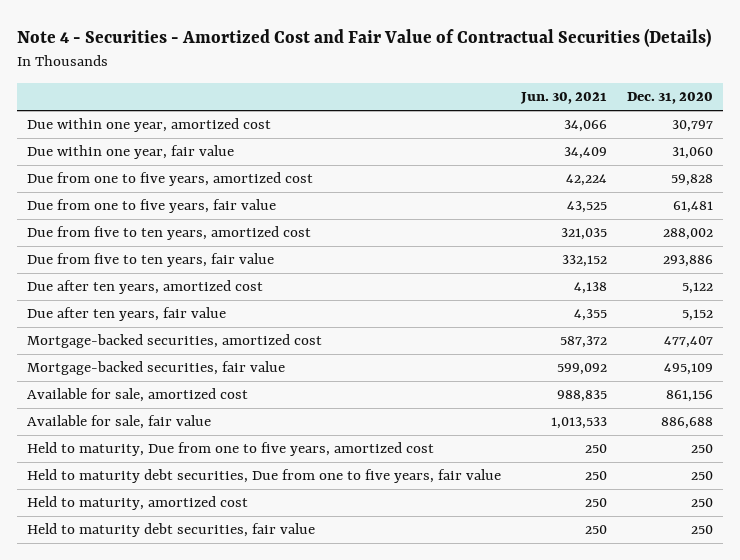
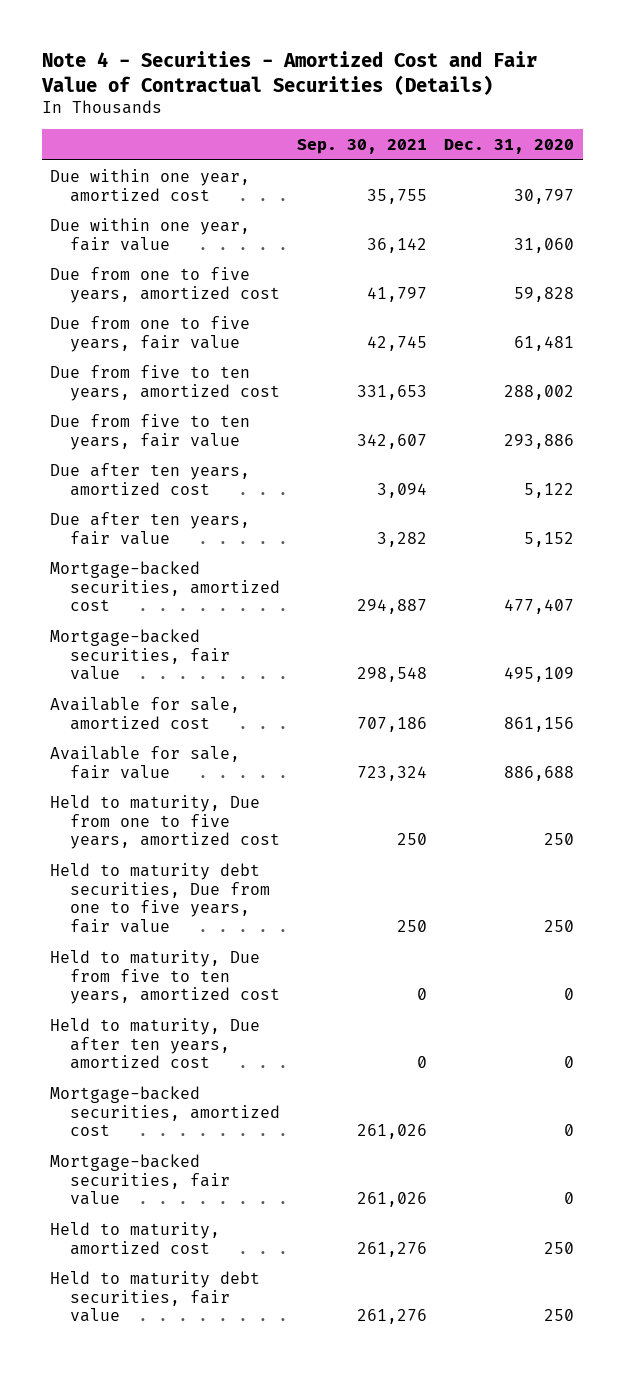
[520,92,608,105] Jun. 30, 2021 -> none
none -> [296,139,427,155] Sep. 30, 2021
none -> [50,949,280,1005] Held to maturity, Due from five to ten years, amortized cost
none -> [50,1017,261,1070] Held to maturity, Due after ten years, amortized cost
none -> [50,1085,280,1137] Mortgage-backed securities, amortized cost
none -> [50,1153,230,1206] Mortgage-backed securities, fair value

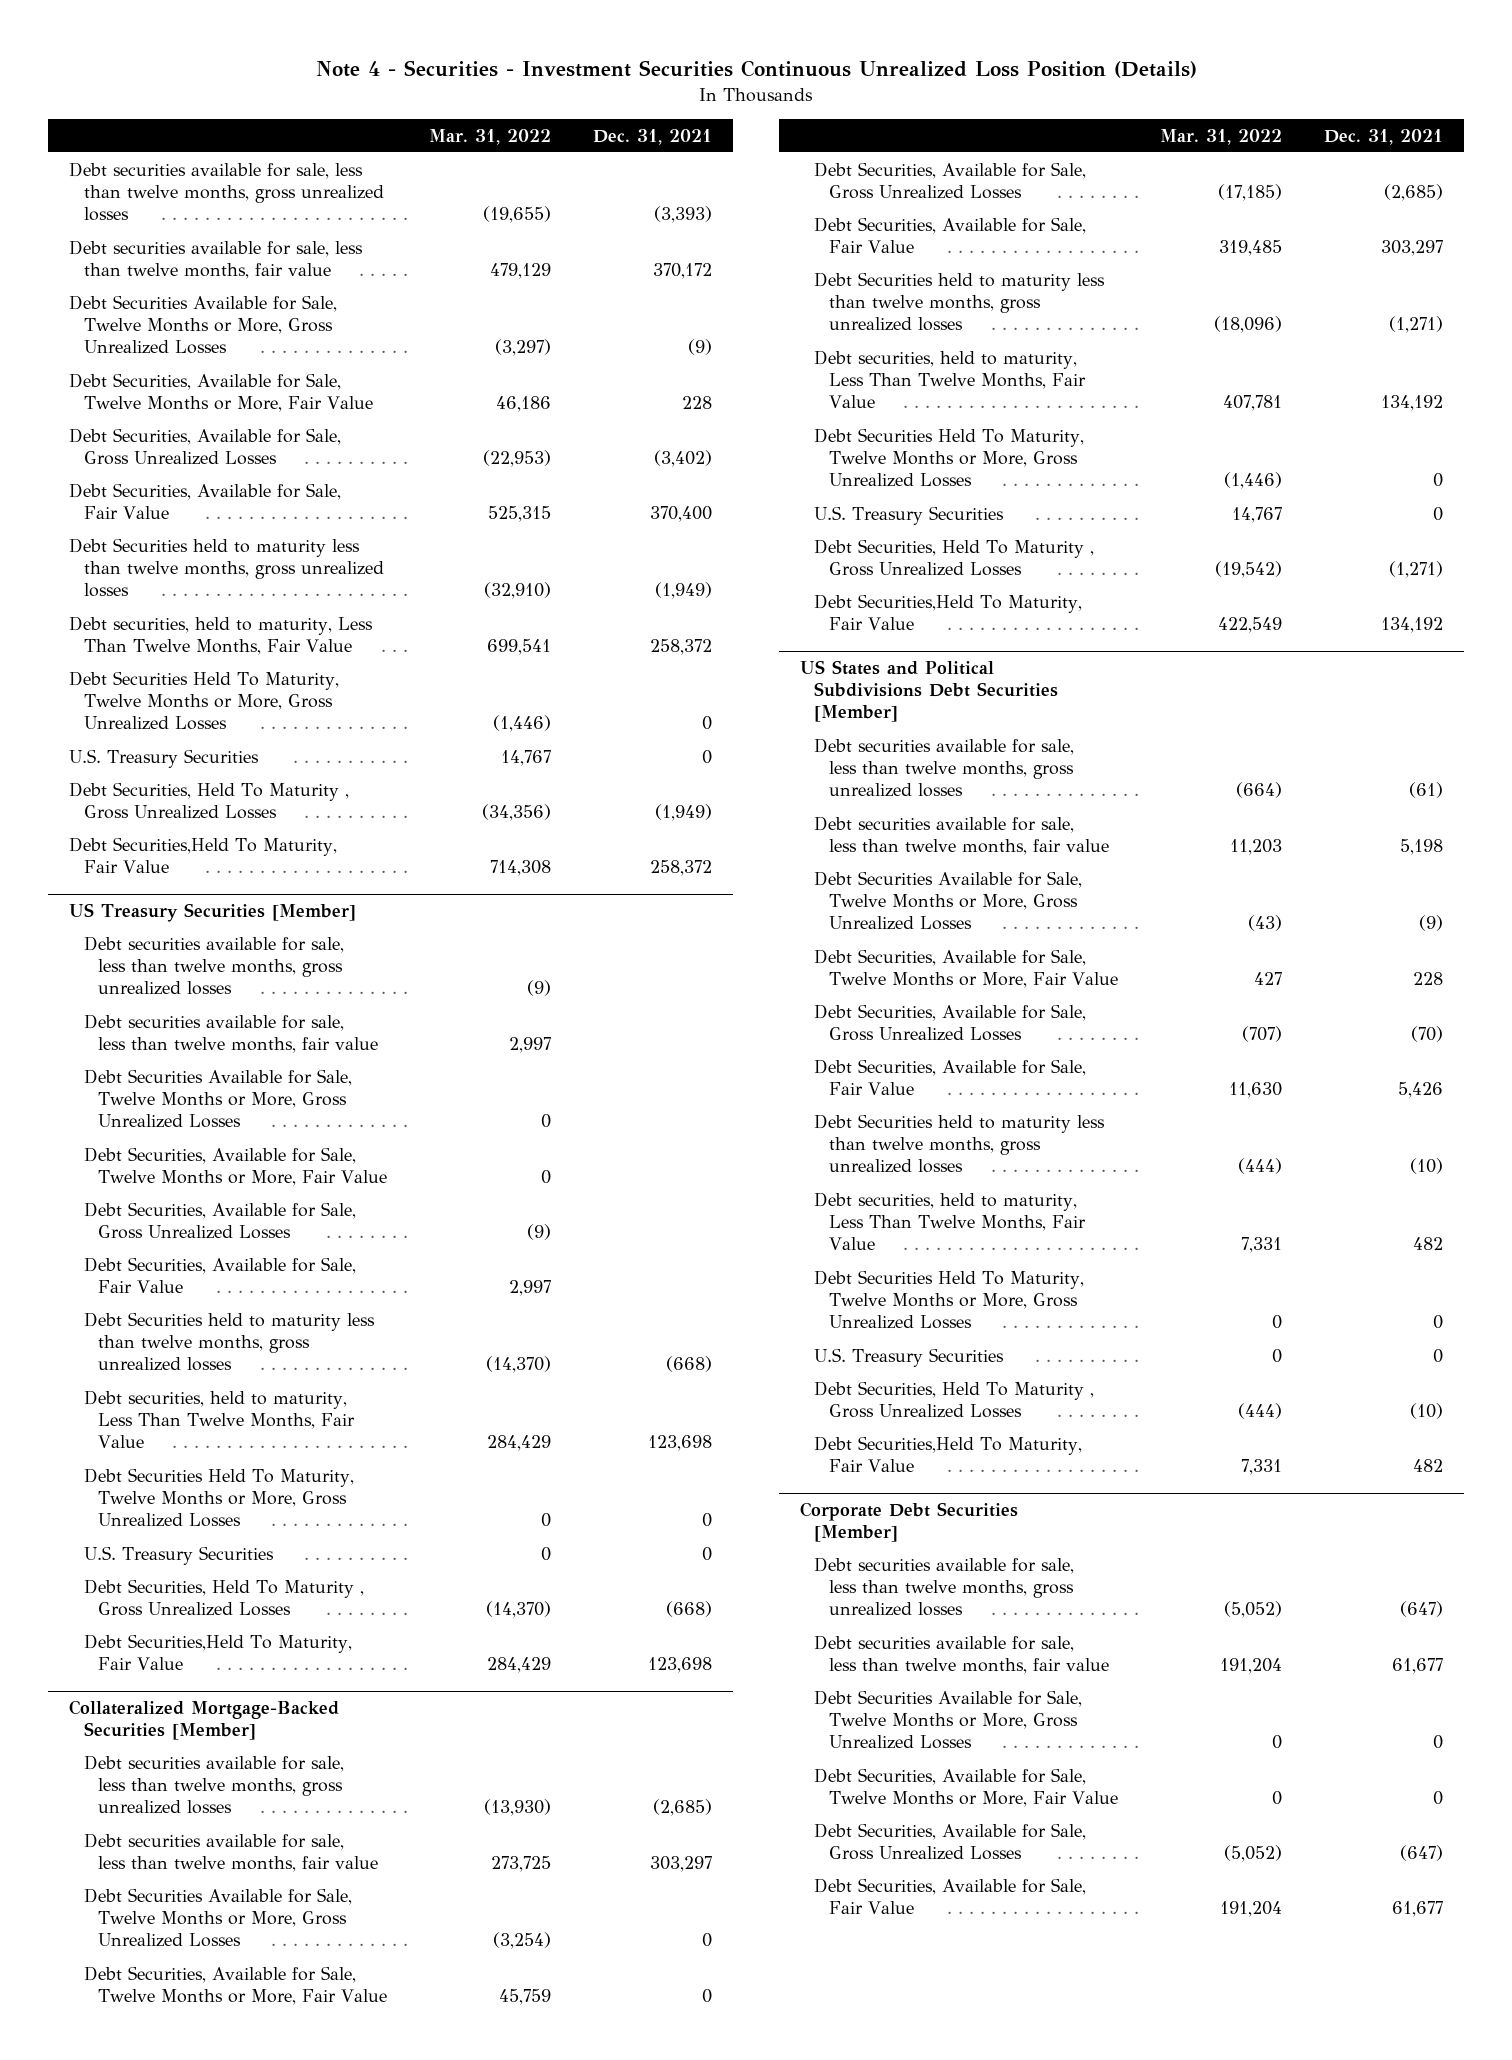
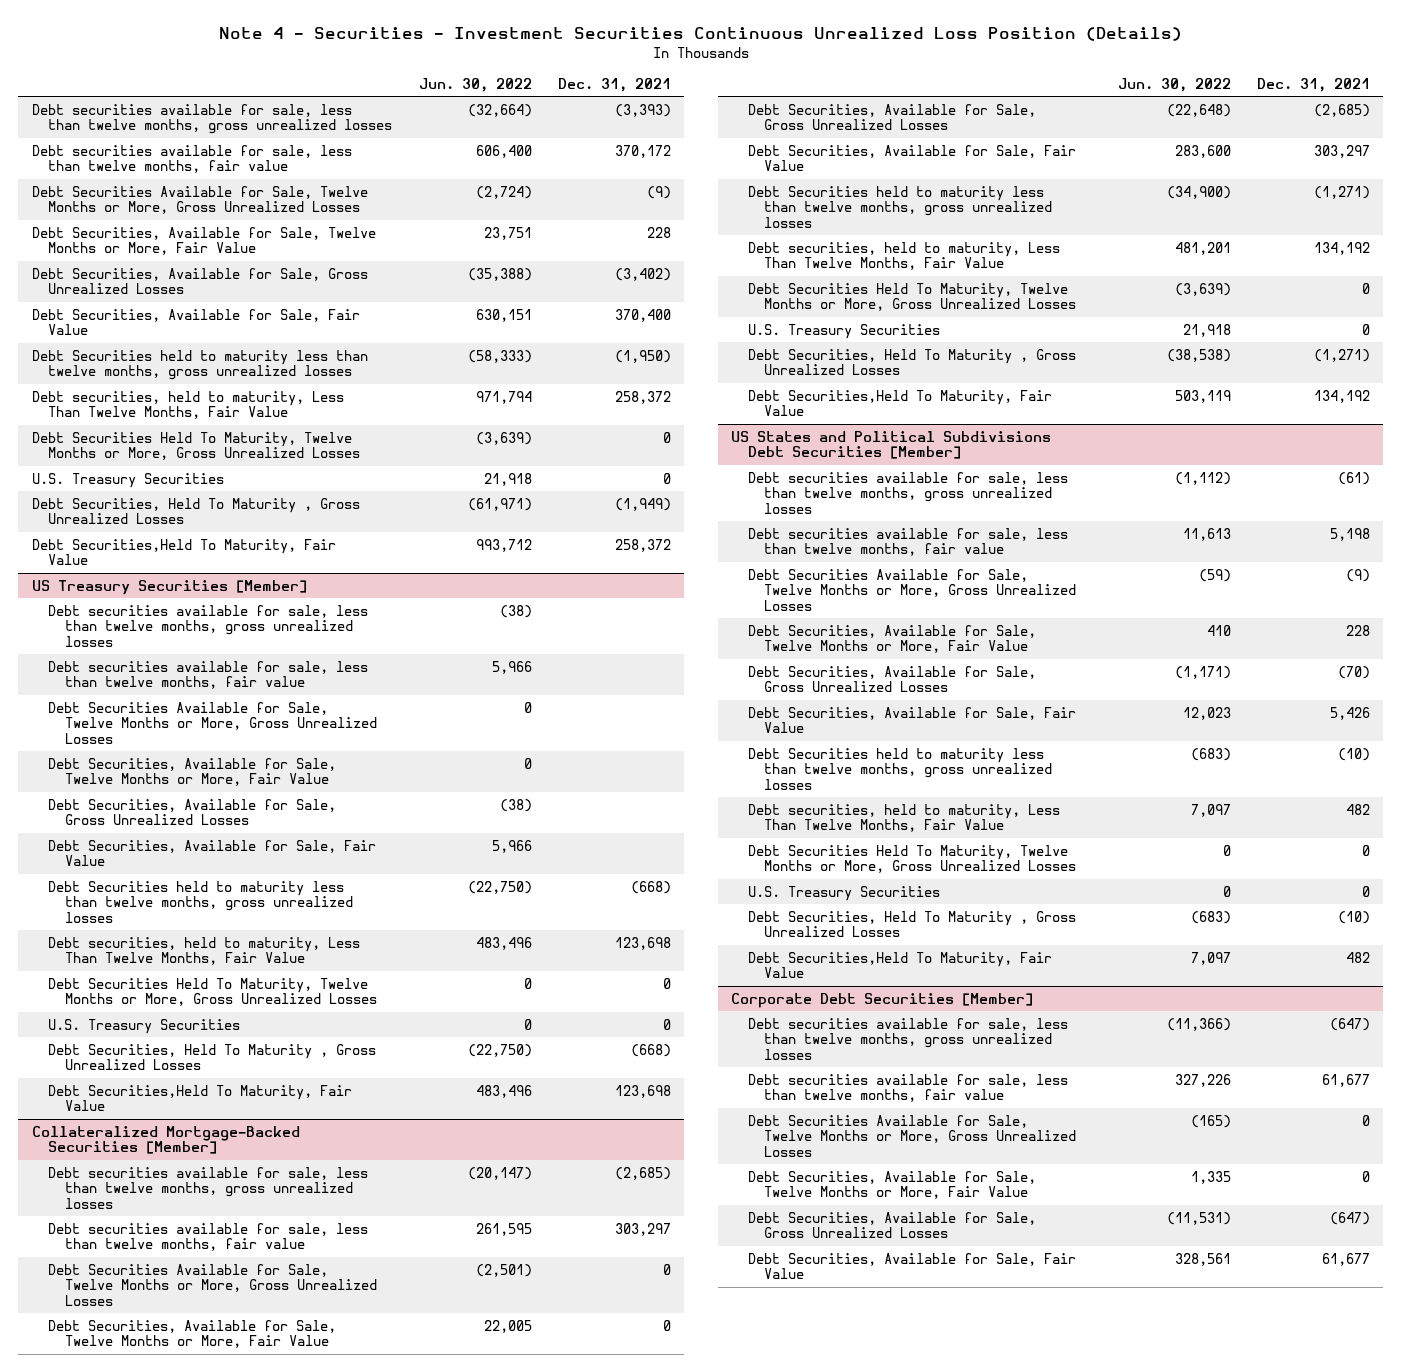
[429,128,552,145] Mar. 31, 2022 -> none
none -> [418,77,532,92] Jun. 30, 2022
[655,582,713,600] (1,949) -> [614,349,671,363] (1,950)

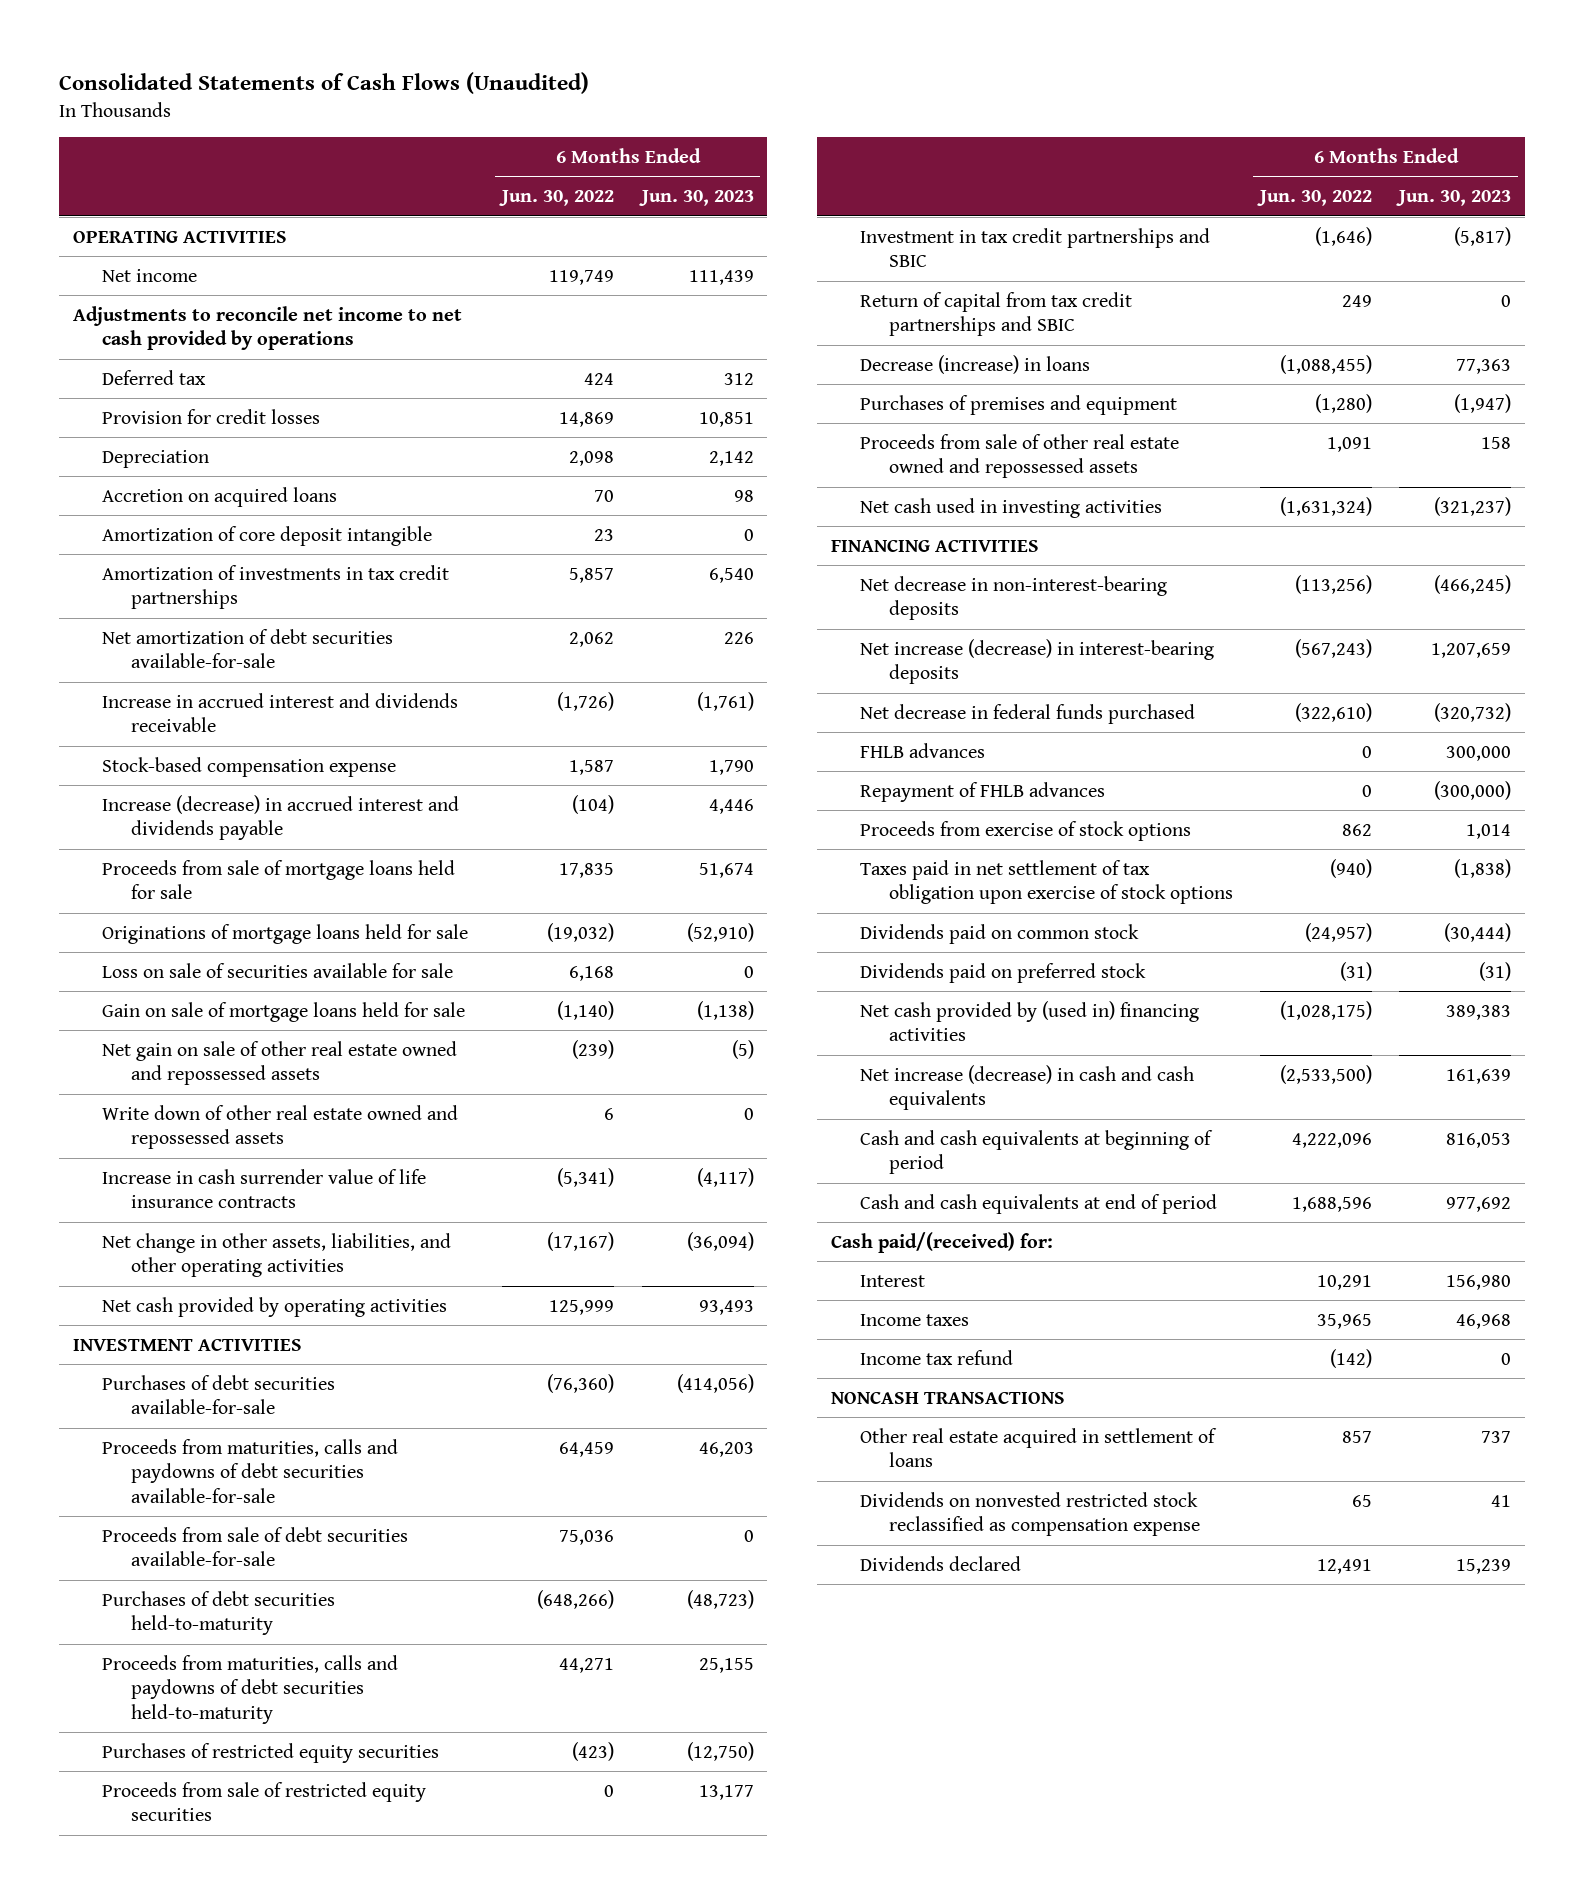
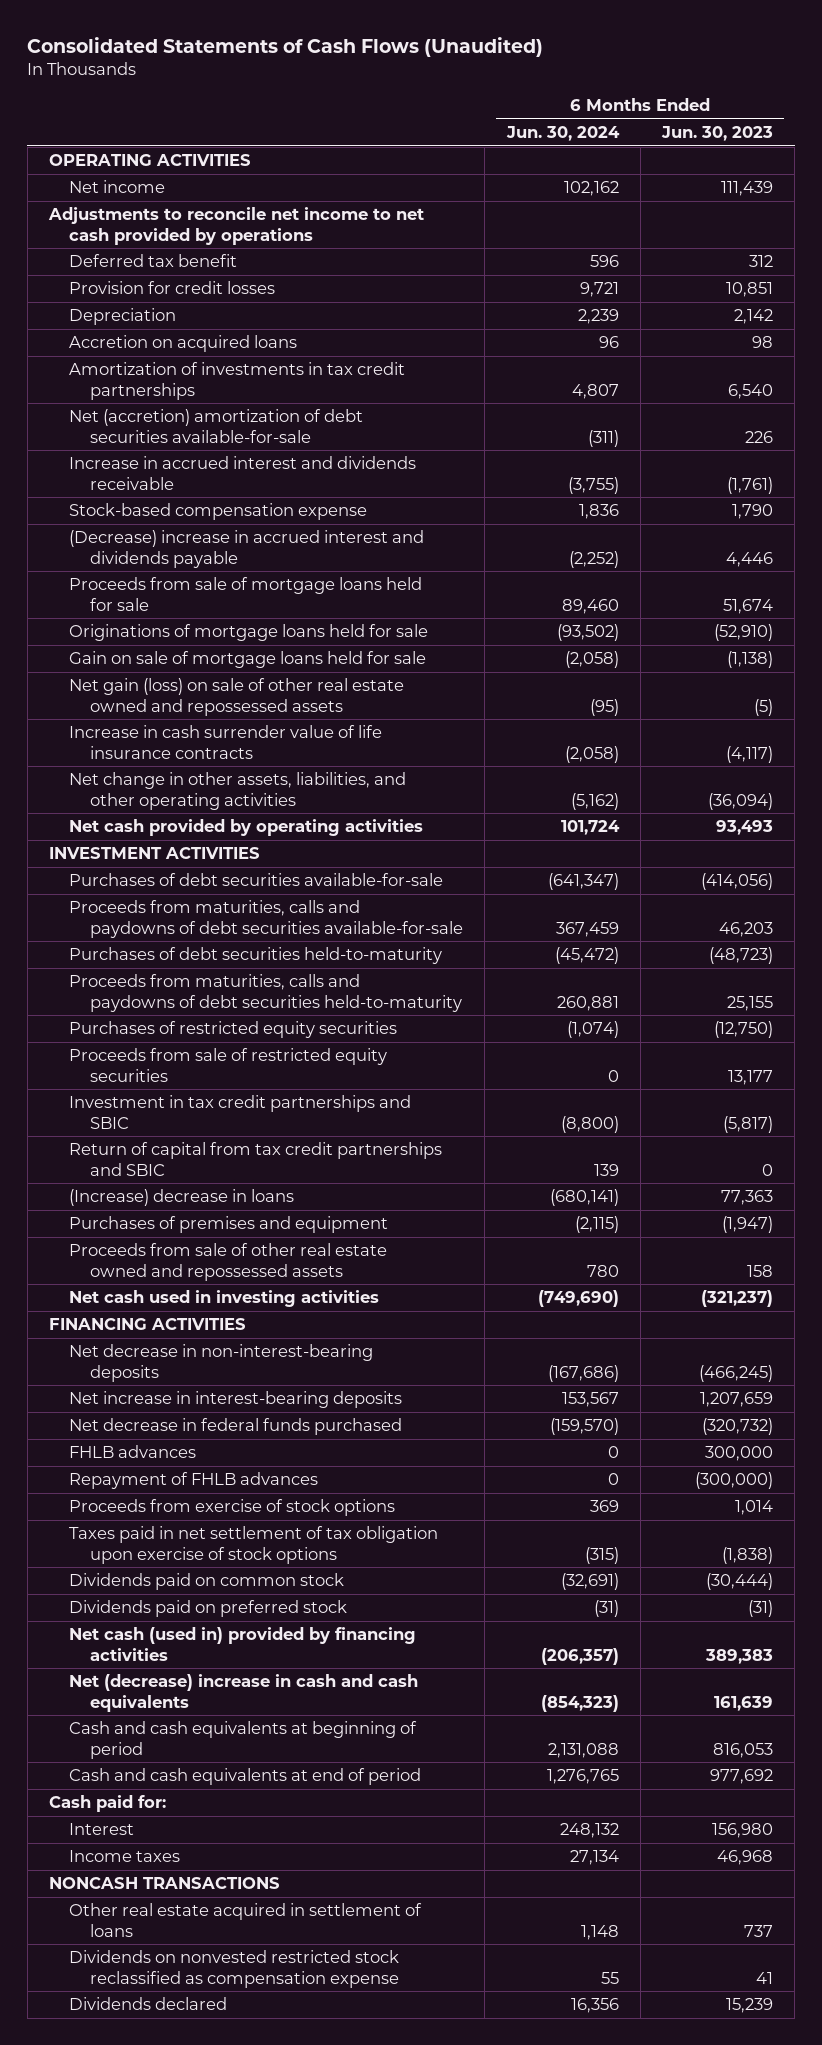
[499,190,615,207] Jun. 30, 2022 -> none
none -> [505,126,620,142] Jun. 30, 2024
[102,369,207,385] Deferred tax -> [69,254,238,268] Deferred tax benefit
[102,525,433,546] Amortization of core deposit intangible -> none
[102,628,394,669] Net amortization of debt securities available-for-sale -> [69,409,364,443] Net (accretion) amortization of debt securities available-for-sale
[102,794,460,841] Increase (decrease) in accrued interest and dividends payable -> [69,530,425,568] (Decrease) increase in accrued interest and dividends payable
[102,962,454,978] Loss on sale of securities available for sale -> none
[102,1104,459,1150] Write down of other real estate owned and repossessed assets -> none
[102,1040,458,1086] Net gain on sale of other real estate owned and repossessed assets -> [69,678,405,716] Net gain (loss) on sale of other real estate owned and repossessed assets
[102,1526,409,1567] Proceeds from sale of debt securities available-for-sale -> none
[859,354,1090,374] Decrease (increase) in loans -> [69,1189,295,1207] (Increase) decrease in loans
[859,638,1214,685] Net increase (decrease) in interest-bearing deposits -> [69,1391,403,1409] Net increase in interest-bearing deposits
[859,1000,1199,1042] Net cash provided by (used in) financing activities -> [69,1627,417,1661] Net cash (used in) provided by financing activities
[859,1064,1194,1111] Net increase (decrease) in cash and cash equivalents -> [69,1674,419,1712] Net (decrease) increase in cash and cash equivalents
[830,1231,1053,1253] Cash paid/(received) for: -> [48,1795,166,1813] Cash paid for:
[859,1349,1013,1365] Income tax refund -> none

